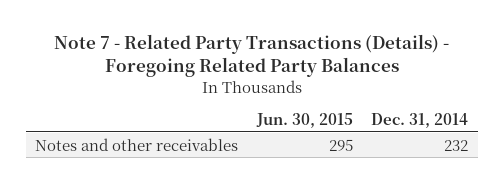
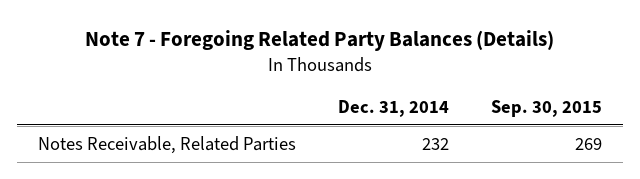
[53,34,449,78] Note 7 - Related Party Transactions (Details) - Foregoing Related Party Balances -> [85,29,555,51] Note 7 - Foregoing Related Party Balances (Details)
[255,113,353,129] Jun. 30, 2015 -> none
none -> [491,99,603,117] Sep. 30, 2015
[35,137,239,151] Notes and other receivables -> [38,135,297,154] Notes Receivable, Related Parties

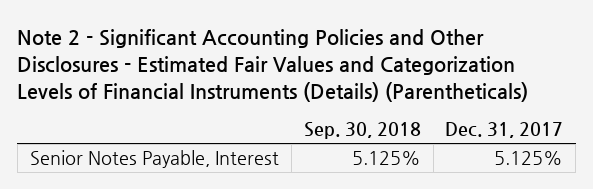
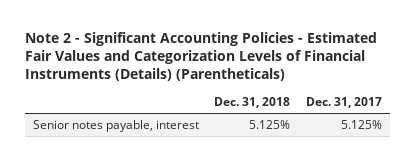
[17,28,529,102] Note 2 - Significant Accounting Policies and Other Disclosures - Estimated Fair Values and Categorization Levels of Financial Instruments (Details) (Parentheticals) -> [24,31,377,82] Note 2 - Significant Accounting Policies - Estimated Fair Values and Categorization Levels of Financial Instruments (Details) (Parentheticals)
[303,122,421,140] Sep. 30, 2018 -> none
none -> [214,97,291,109] Dec. 31, 2018
[29,150,279,169] Senior Notes Payable, Interest -> [32,120,199,133] Senior notes payable, interest

